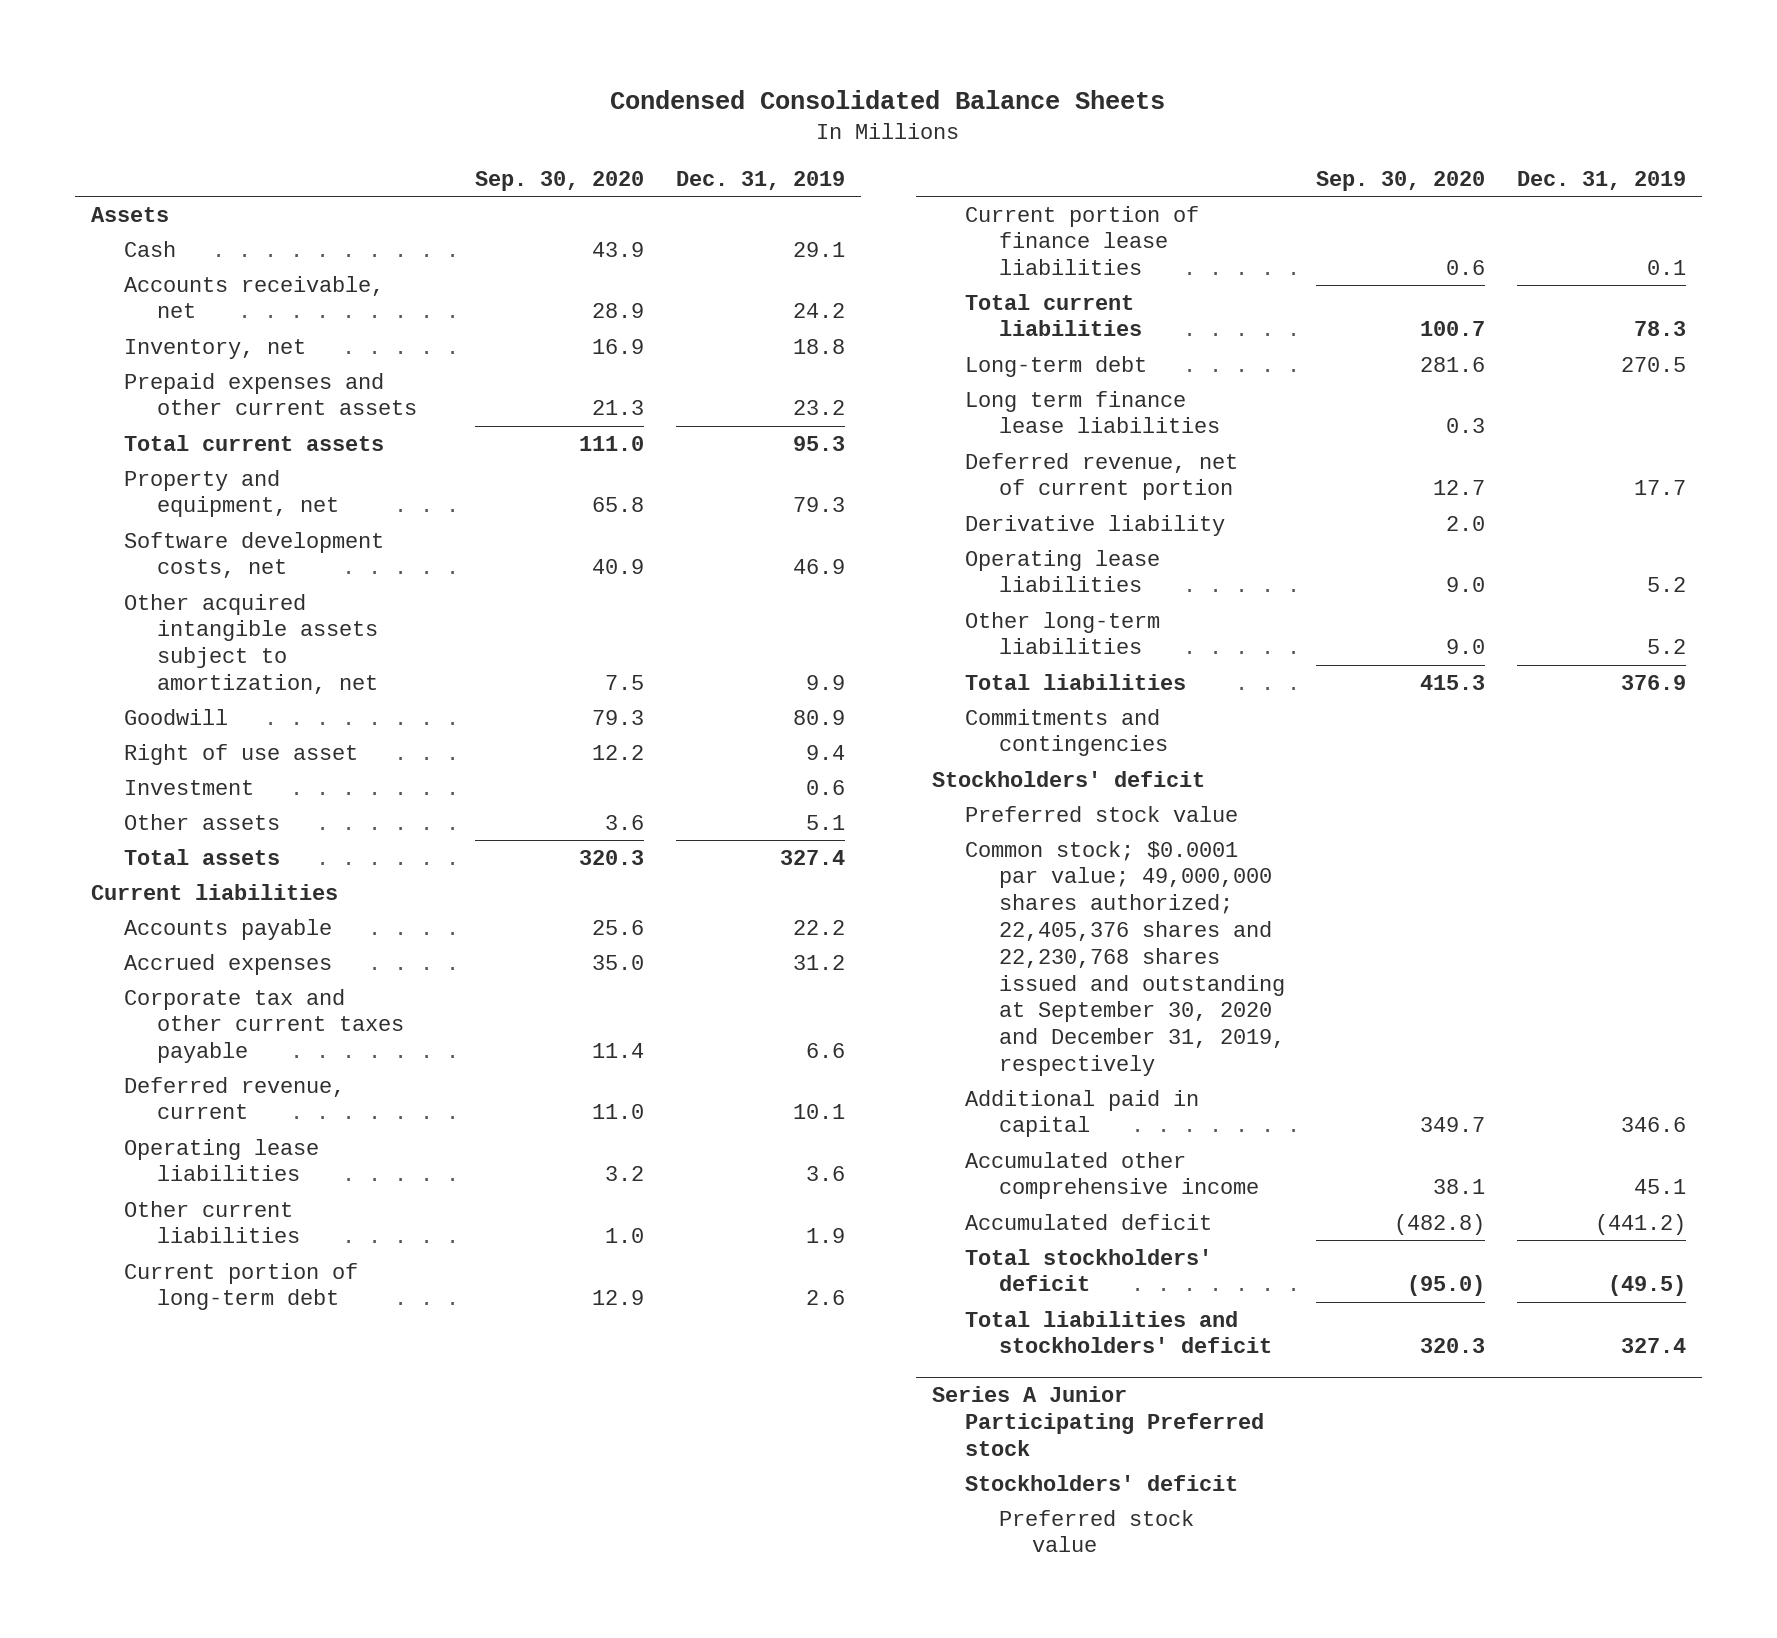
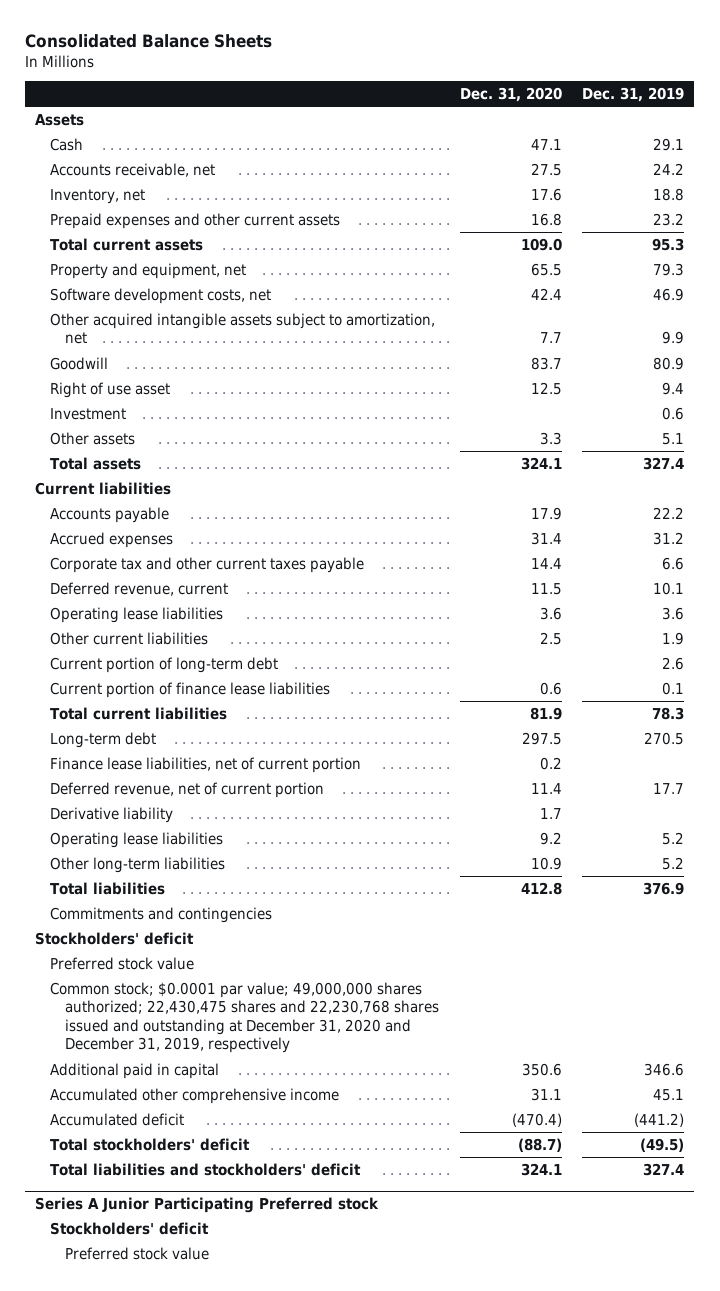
[610,90,1166,110] Condensed Consolidated Balance Sheets -> [25,34,273,49] Consolidated Balance Sheets
[475,171,645,192] Sep. 30, 2020 -> none
none -> [459,86,562,102] Dec. 31, 2020
[965,390,1220,434] Long term finance lease liabilities -> [50,756,362,773] Finance lease liabilities, net of current portion
[965,840,1285,1076] Common stock; $0.0001 par value; 49,000,000 shares authorized; 22,405,376 shares and 22,230,768 shares issued and outstanding at September 30, 2020 and December 31, 2019, respectively -> [50,981,440,1054] Common stock; $0.0001 par value; 49,000,000 shares authorized; 22,430,475 shares and 22,230,768 shares issued and outstanding at December 31, 2020 and December 31, 2019, respectively

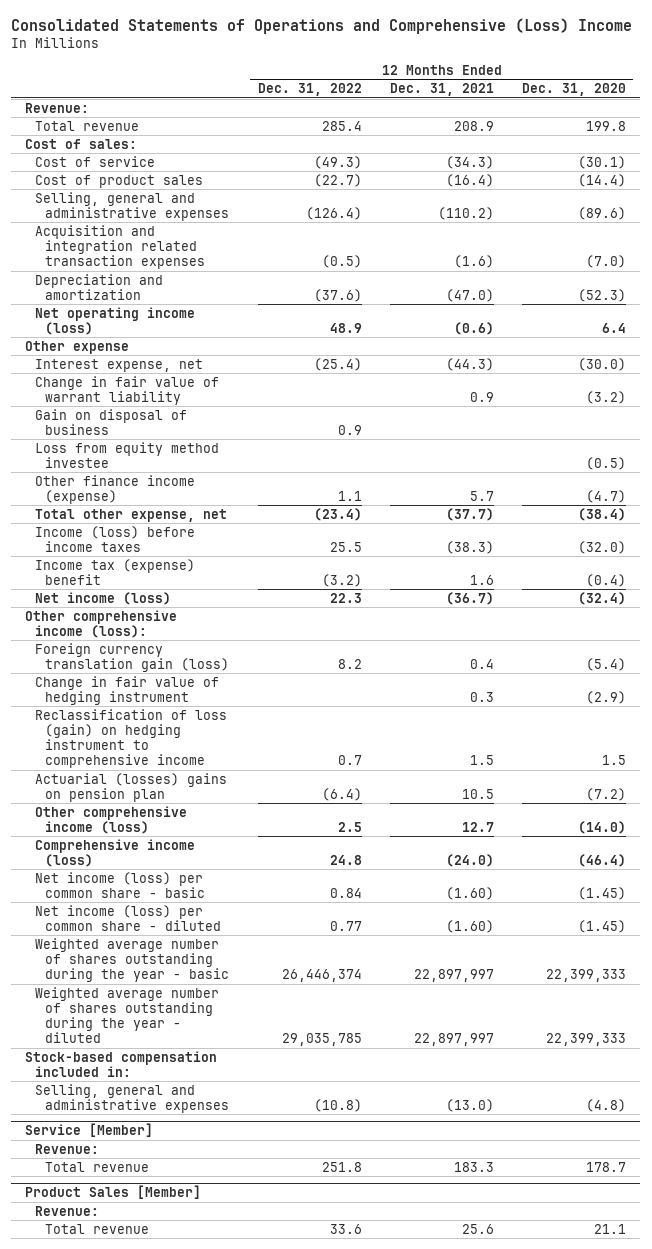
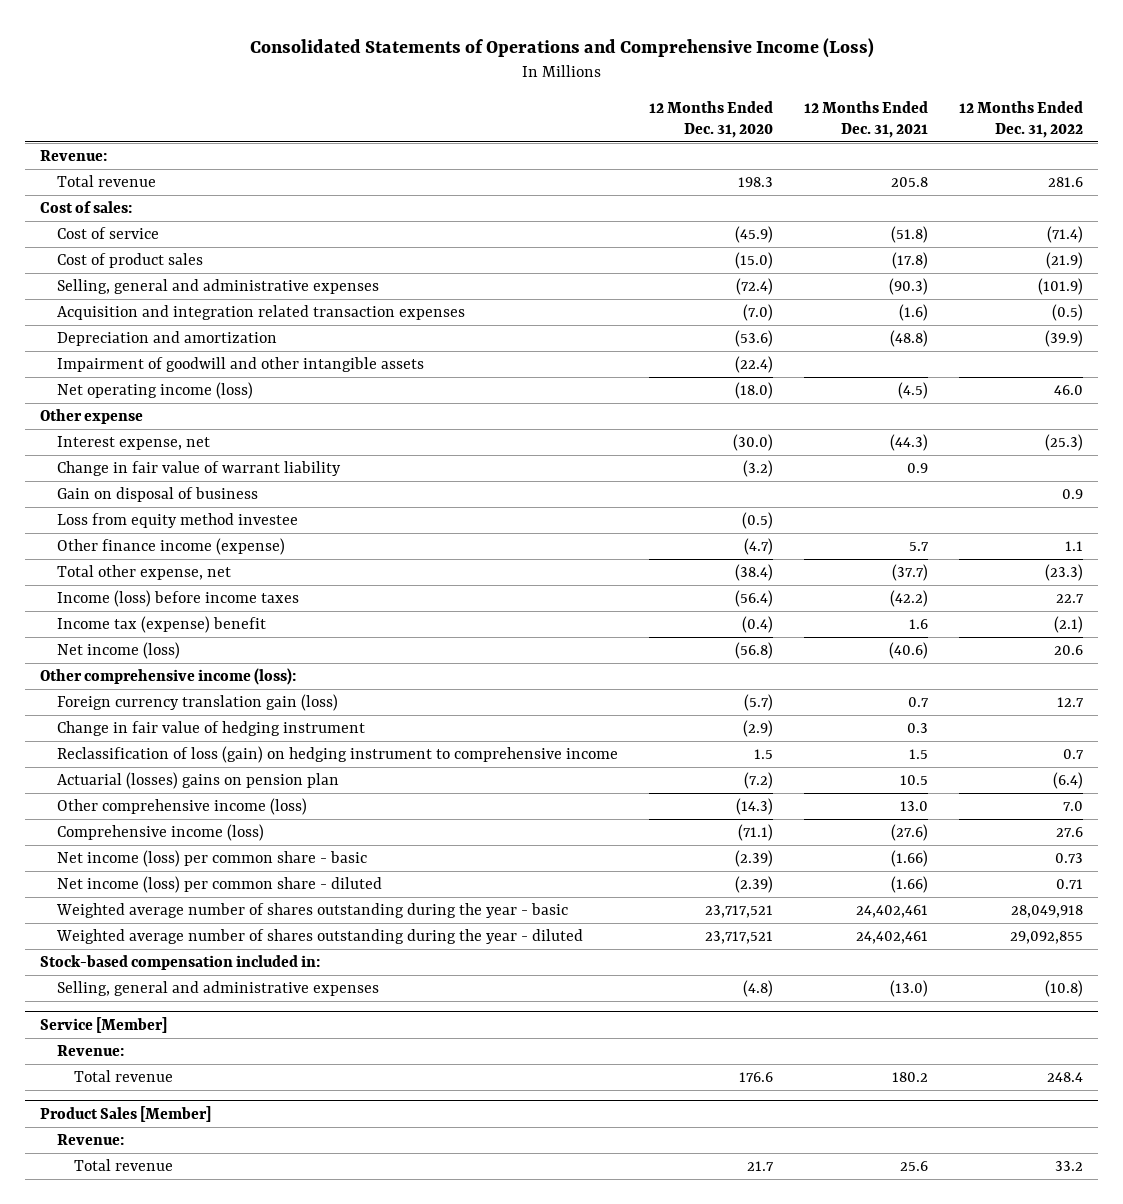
[11,18,633,35] Consolidated Statements of Operations and Comprehensive (Loss) Income -> [249,37,874,58] Consolidated Statements of Operations and Comprehensive Income (Loss)
[321,120,362,131] 285.4 -> [1047,177,1083,188] 281.6
[453,120,494,131] 208.9 -> [890,177,928,188] 205.8
[586,120,627,131] 199.8 -> [738,177,774,188] 198.3
[313,155,362,169] (49.3) -> [1046,226,1083,244] (71.4)
[445,155,494,169] (34.3) -> [890,226,928,244] (51.8)
[578,155,627,169] (30.1) -> [735,226,774,244] (45.9)
[313,173,362,187] (22.7) -> [1045,252,1083,270] (21.9)
[445,173,494,187] (16.4) -> [891,252,928,270] (17.8)
[578,173,627,187] (14.4) -> [735,252,774,270] (15.0)
[305,206,362,220] (126.4) -> [1037,278,1083,296] (101.9)
[437,206,494,220] (110.2) -> [888,278,928,296] (90.3)
[578,206,627,220] (89.6) -> [736,278,774,296] (72.4)
[313,288,362,302] (37.6) -> [1044,330,1083,348] (39.9)
[445,288,494,302] (47.0) -> [889,330,928,348] (48.8)
[578,288,627,302] (52.3) -> [735,330,774,348] (53.6)
none -> [57,357,425,373] Impairment of goodwill and other intangible assets
[329,322,362,333] 48.9 -> [1053,385,1083,396] 46.0
[453,321,494,335] (0.6) -> [897,382,928,400] (4.5)
[602,322,627,333] 6.4 -> [735,382,774,400] (18.0)
[313,357,362,371] (25.4) -> [1044,434,1083,452] (25.3)
[313,507,362,521] (23.4) -> [1044,564,1083,582] (23.3)
[329,541,362,552] 25.5 -> [1055,594,1084,604] 22.7
[445,540,494,554] (38.3) -> [889,590,928,608] (42.2)
[578,540,627,554] (32.0) -> [735,590,774,608] (56.4)
[321,573,362,587] (3.2) -> [1053,616,1083,634] (2.1)
[329,592,362,603] 22.3 -> [1053,645,1083,656] 20.6
[445,591,494,605] (36.7) -> [888,642,928,660] (40.6)
[578,591,627,605] (32.4) -> [735,642,774,660] (56.8)
[337,658,362,669] 8.2 -> [1056,697,1084,708] 12.7
[469,658,494,669] 0.4 -> [907,697,929,708] 0.7
[586,657,627,671] (5.4) -> [744,694,774,712] (5.7)
[337,821,362,832] 2.5 -> [1062,801,1083,812] 7.0
[461,821,494,832] 12.7 -> [899,801,928,812] 13.0
[578,820,627,834] (14.0) -> [736,798,774,816] (14.3)
[329,854,362,865] 24.8 -> [1055,827,1083,838] 27.6
[445,853,494,867] (24.0) -> [890,824,928,842] (27.6)
[578,853,627,867] (46.4) -> [738,824,774,842] (71.1)
[329,887,362,898] 0.84 -> [1054,853,1083,864] 0.73
[445,886,494,900] (1.60) -> [890,850,928,868] (1.66)
[578,886,627,900] (1.45) -> [735,850,774,868] (2.39)
[329,920,362,931] 0.77 -> [1055,879,1083,890] 0.71
[445,919,494,933] (1.60) -> [890,876,928,894] (1.66)
[578,919,627,933] (1.45) -> [735,876,774,894] (2.39)
[281,969,362,983] 26,446,374 -> [1010,905,1083,919] 28,049,918
[413,969,494,983] 22,897,997 -> [855,905,928,919] 24,402,461
[546,969,627,983] 22,399,333 -> [705,905,774,919] 23,717,521
[281,1033,362,1047] 29,035,785 -> [1009,931,1083,945] 29,092,855
[413,1033,494,1047] 22,897,997 -> [855,931,928,945] 24,402,461
[546,1033,627,1047] 22,399,333 -> [705,931,774,945] 23,717,521
[321,1161,362,1172] 251.8 -> [1046,1072,1083,1083] 248.4
[453,1161,494,1172] 183.3 -> [891,1072,928,1083] 180.2
[586,1161,627,1172] 178.7 -> [739,1072,774,1083] 176.6
[329,1223,362,1234] 33.6 -> [1054,1161,1083,1172] 33.2
[594,1223,627,1234] 21.1 -> [747,1161,775,1172] 21.7

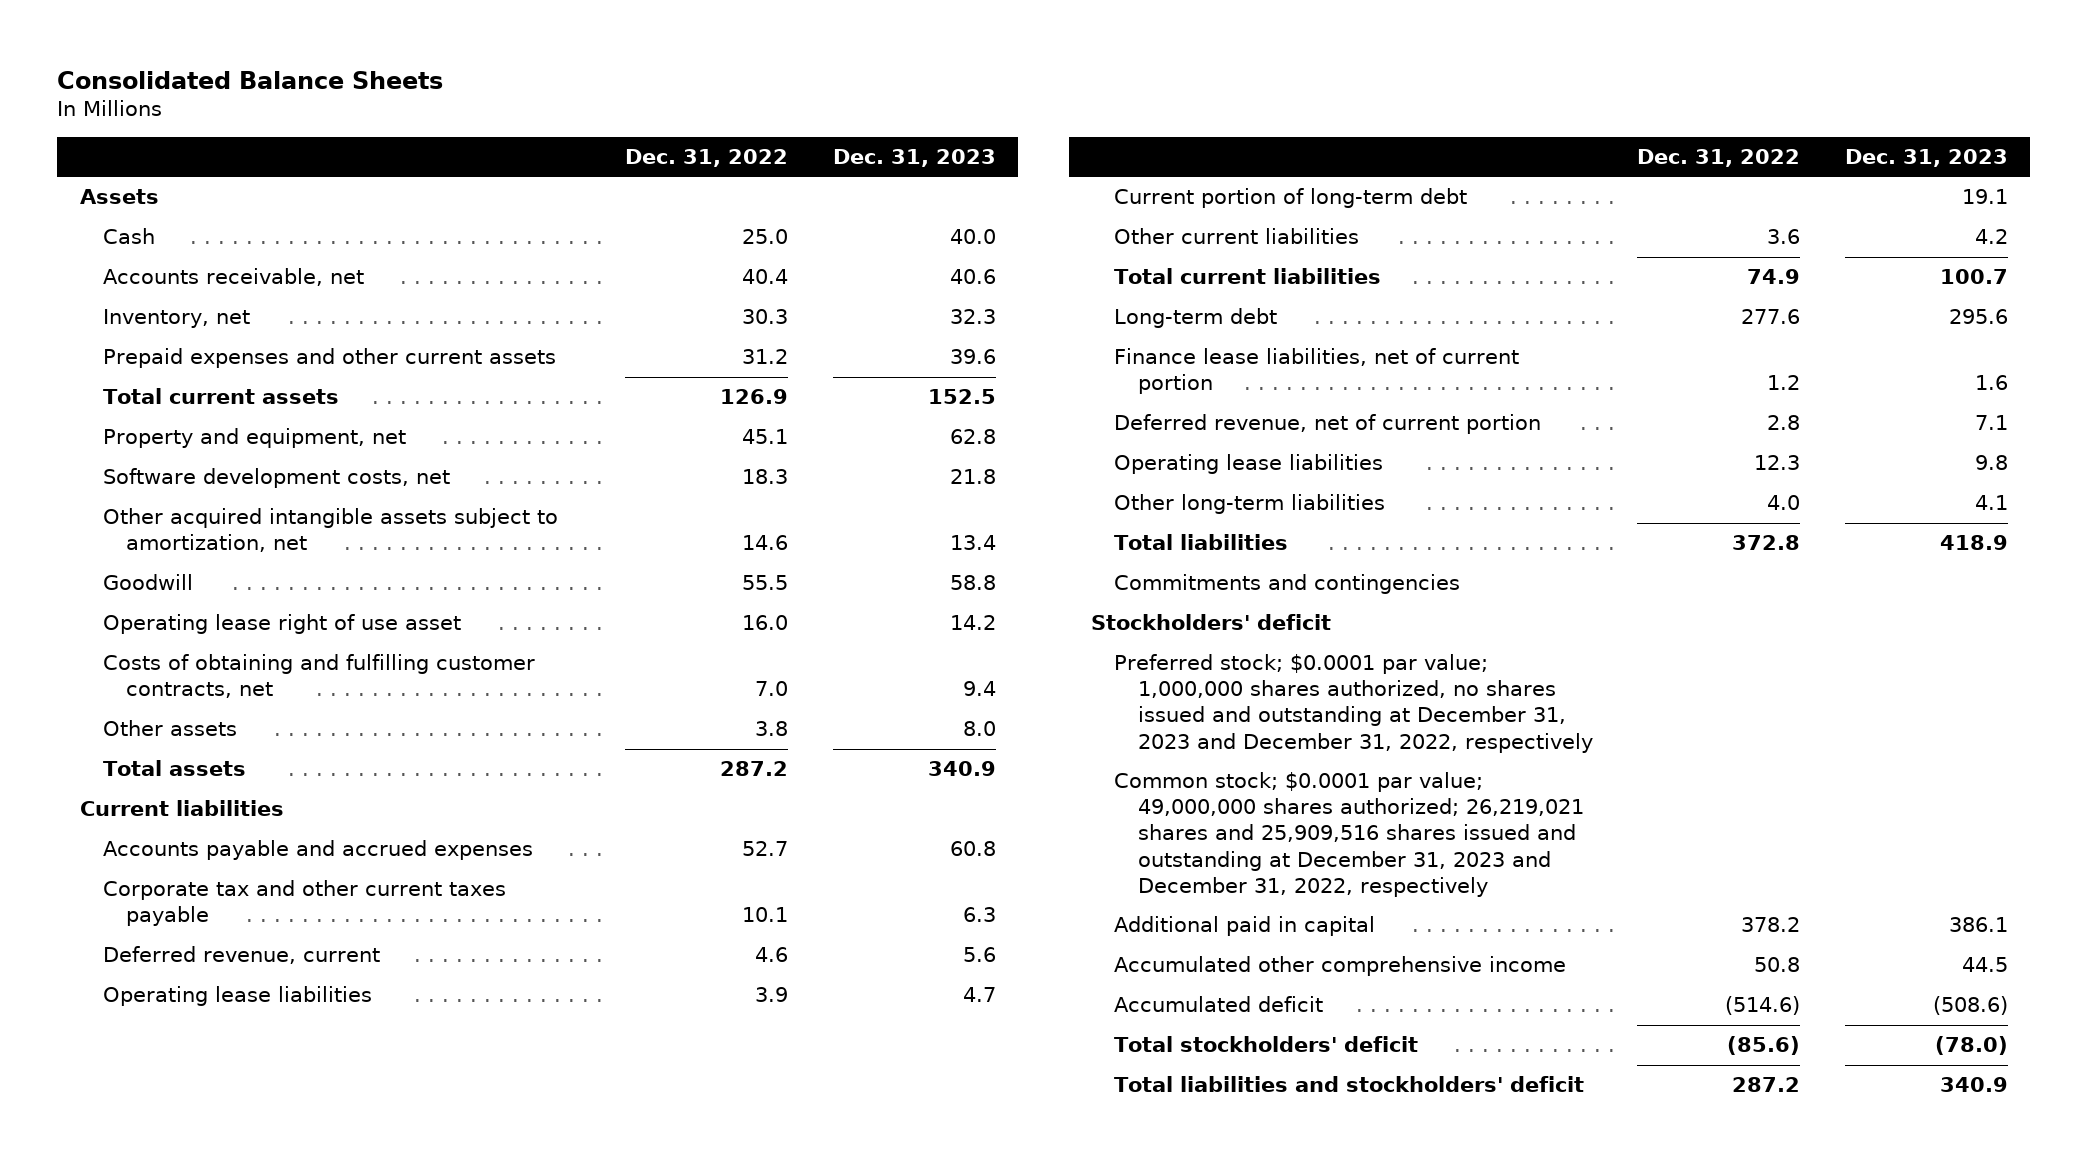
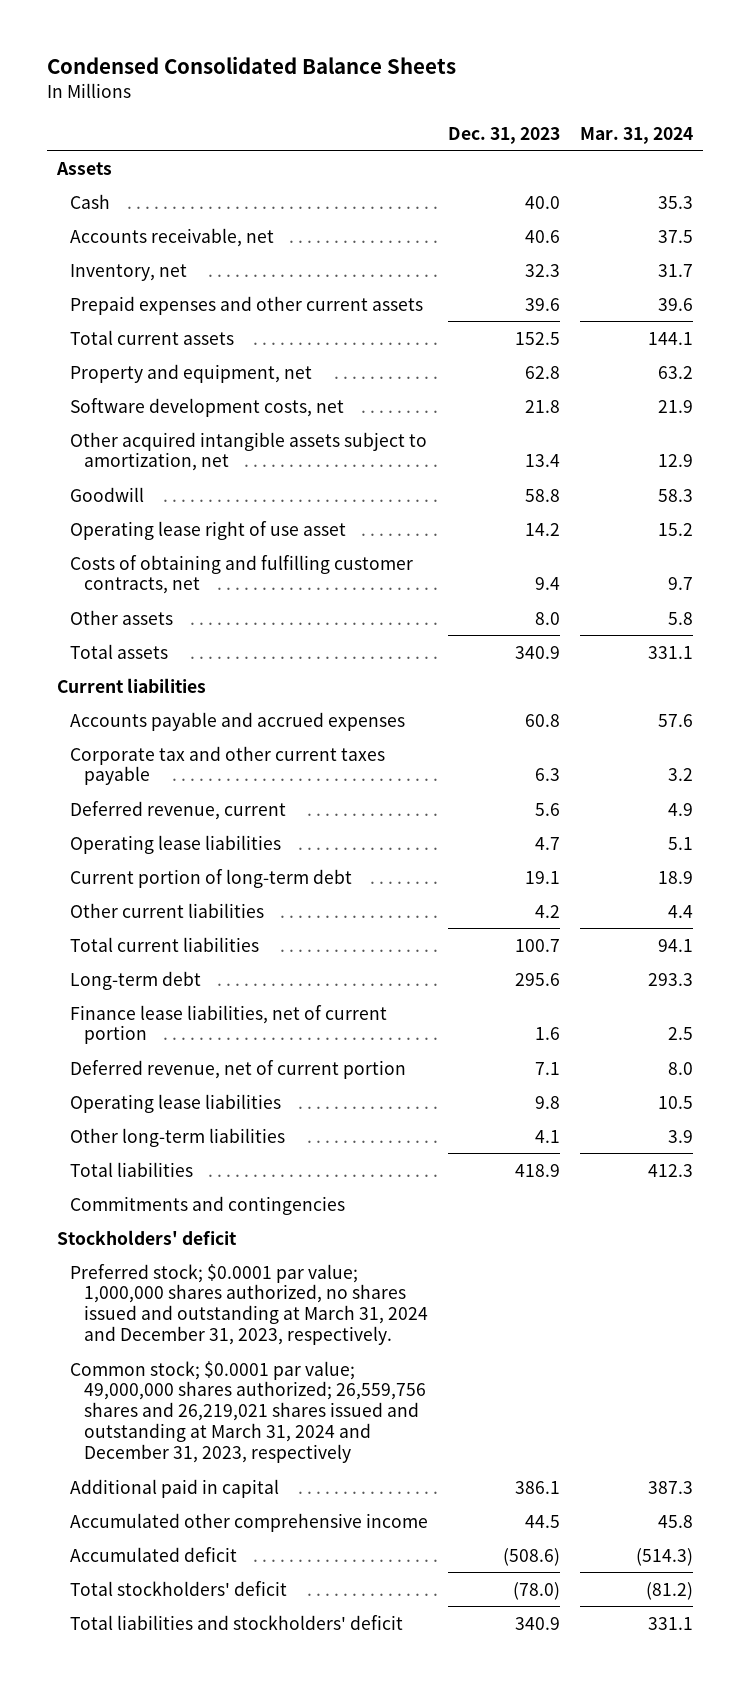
[57,70,444,89] Consolidated Balance Sheets -> [46,56,456,75] Condensed Consolidated Balance Sheets
[625,149,789,168] Dec. 31, 2022 -> none
none -> [579,126,693,144] Mar. 31, 2024
[1114,654,1593,753] Preferred stock; $0.0001 par value; 1,000,000 shares authorized, no shares issued and outstanding at December 31, 2023 and December 31, 2022, respectively -> [70,1263,428,1346] Preferred stock; $0.0001 par value; 1,000,000 shares authorized, no shares issued and outstanding at March 31, 2024 and December 31, 2023, respectively.
[1114,772,1584,897] Common stock; $0.0001 par value; 49,000,000 shares authorized; 26,219,021 shares and 25,909,516 shares issued and outstanding at December 31, 2023 and December 31, 2022, respectively -> [70,1360,426,1463] Common stock; $0.0001 par value; 49,000,000 shares authorized; 26,559,756 shares and 26,219,021 shares issued and outstanding at March 31, 2024 and December 31, 2023, respectively

